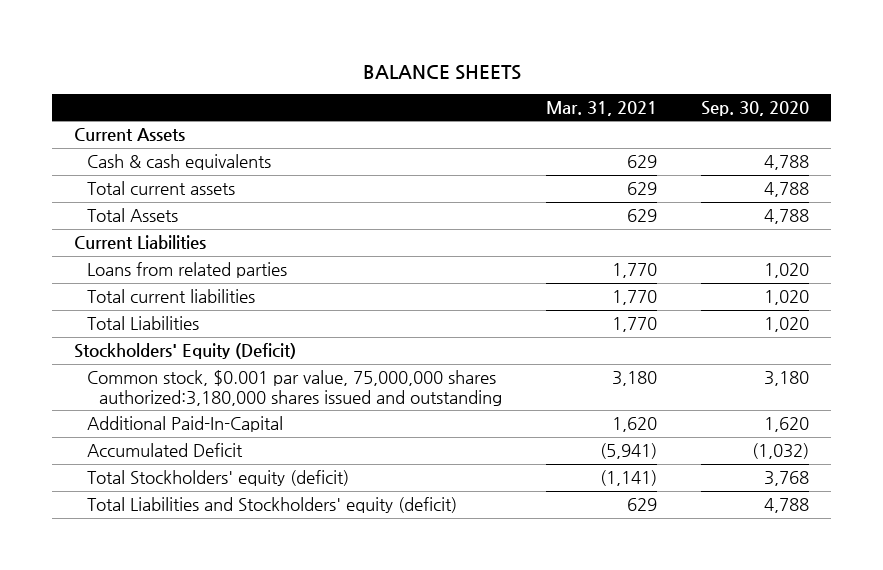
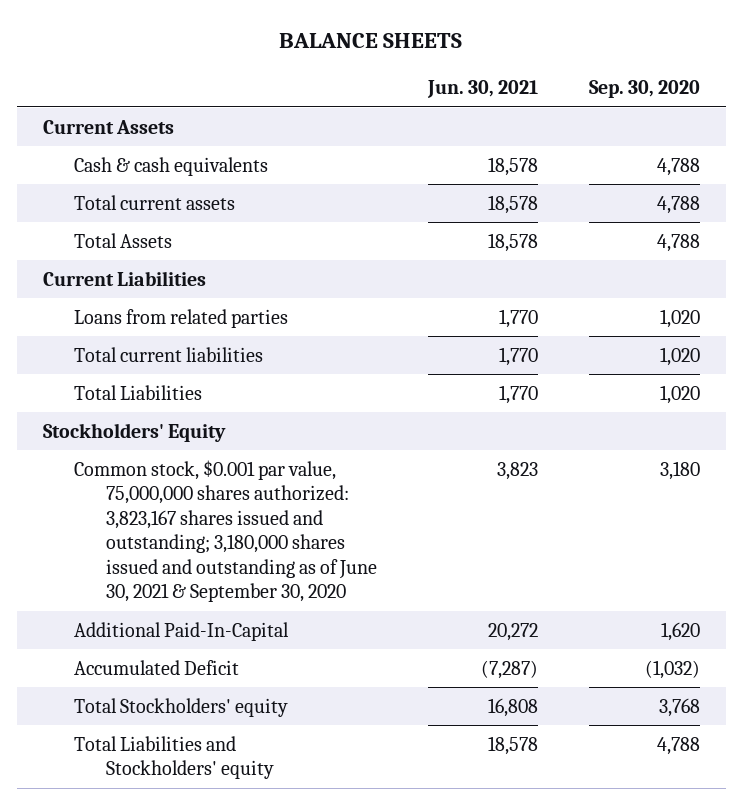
[546,100,658,116] Mar. 31, 2021 -> none
none -> [427,80,539,99] Jun. 30, 2021
[74,342,297,359] Stockholders' Equity (Deficit) -> [42,422,226,442] Stockholders' Equity
[86,369,503,406] Common stock, $0.001 par value, 75,000,000 shares authorized:3,180,000 shares issued and outstanding -> [74,459,378,603] Common stock, $0.001 par value, 75,000,000 shares authorized: 3,823,167 shares issued and outstanding; 3,180,000 shares issued and outstanding as of June 30, 2021 & September 30, 2020
[86,469,349,486] Total Stockholders' equity (deficit) -> [74,697,289,717] Total Stockholders' equity
[86,496,457,513] Total Liabilities and Stockholders' equity (deficit) -> [74,735,275,780] Total Liabilities and Stockholders' equity

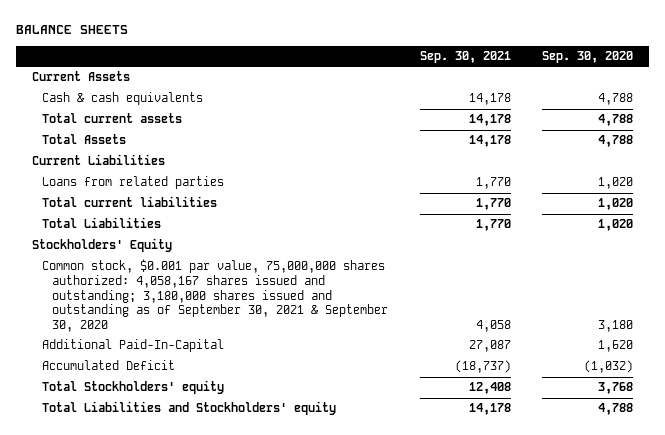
[427,80,539,99] Jun. 30, 2021 -> none
none -> [419,50,511,63] Sep. 30, 2021
[74,459,378,603] Common stock, $0.001 par value, 75,000,000 shares authorized: 3,823,167 shares issued and outstanding; 3,180,000 shares issued and outstanding as of June 30, 2021 & September 30, 2020 -> [42,259,389,333] Common stock, $0.001 par value, 75,000,000 shares authorized: 4,058,167 shares issued and outstanding; 3,180,000 shares issued and outstanding as of September 30, 2021 & September 30, 2020

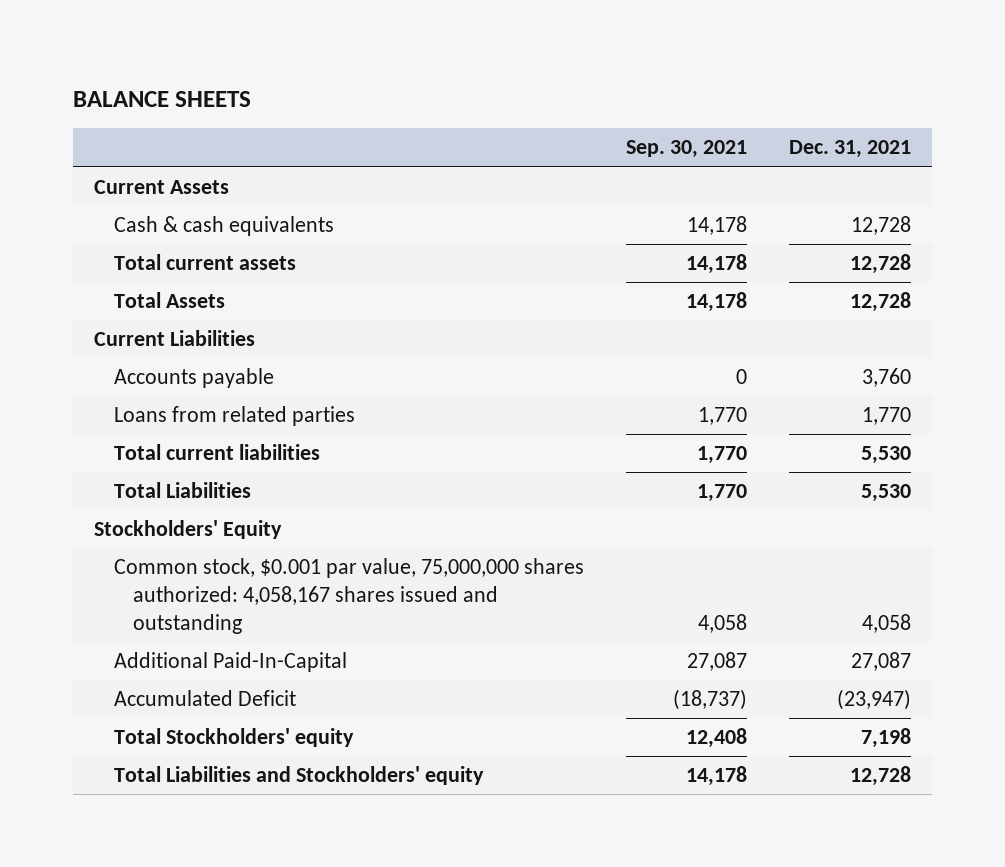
[542,50,634,63] Sep. 30, 2020 -> none
none -> [789,140,912,159] Dec. 31, 2021
none -> [113,368,274,389] Accounts payable
[42,259,389,333] Common stock, $0.001 par value, 75,000,000 shares authorized: 4,058,167 shares issued and outstanding; 3,180,000 shares issued and outstanding as of September 30, 2021 & September 30, 2020 -> [113,558,584,634] Common stock, $0.001 par value, 75,000,000 shares authorized: 4,058,167 shares issued and outstanding

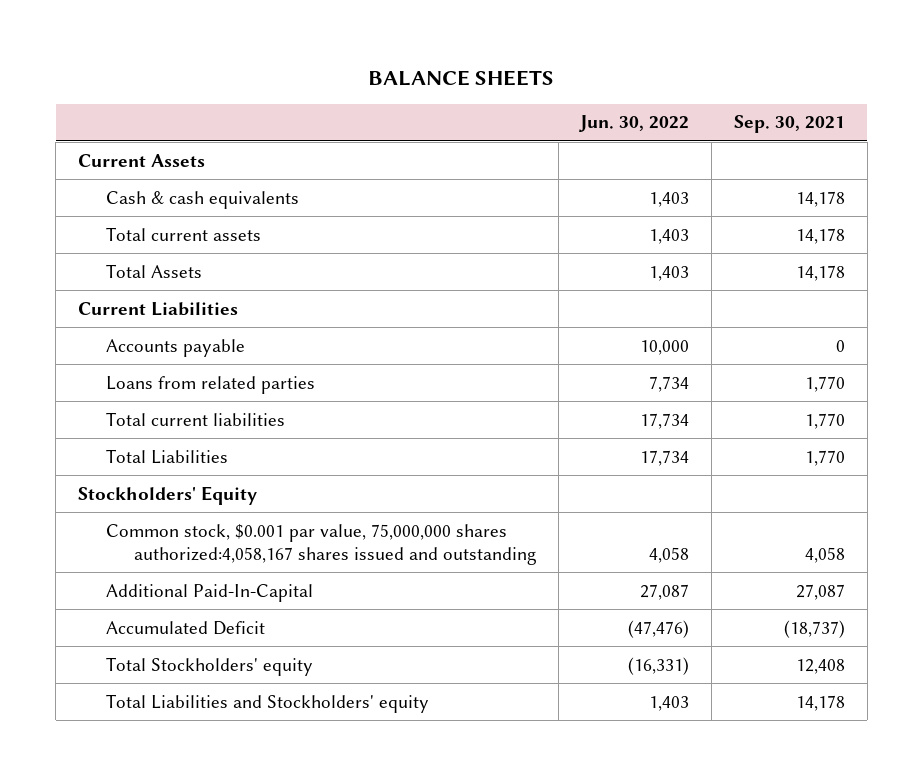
[789,140,912,159] Dec. 31, 2021 -> none
none -> [579,115,690,133] Jun. 30, 2022
[113,558,584,634] Common stock, $0.001 par value, 75,000,000 shares authorized: 4,058,167 shares issued and outstanding -> [105,523,537,565] Common stock, $0.001 par value, 75,000,000 shares authorized:4,058,167 shares issued and outstanding

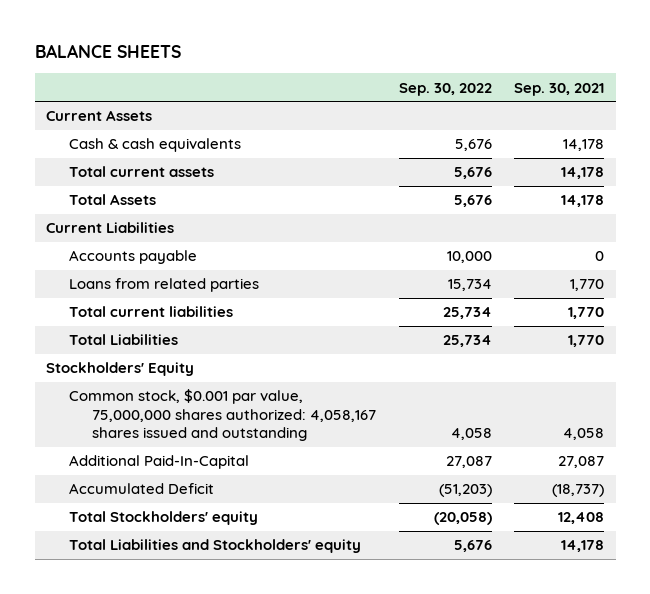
[579,115,690,133] Jun. 30, 2022 -> none
none -> [398,82,492,96] Sep. 30, 2022
[105,523,537,565] Common stock, $0.001 par value, 75,000,000 shares authorized:4,058,167 shares issued and outstanding -> [69,389,377,442] Common stock, $0.001 par value, 75,000,000 shares authorized: 4,058,167 shares issued and outstanding

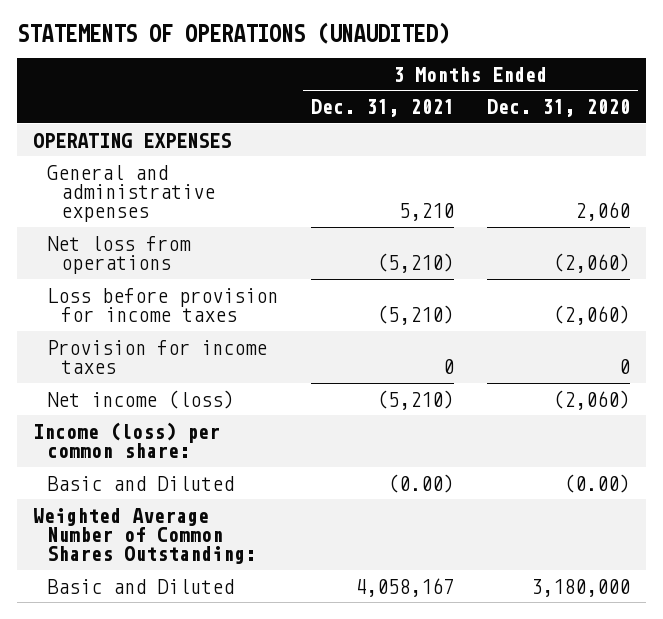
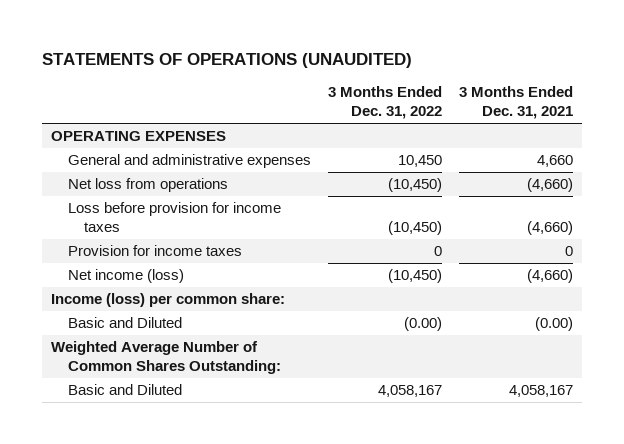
[486,98,630,117] Dec. 31, 2020 -> none
none -> [328,86,443,120] 3 Months Ended Dec. 31, 2022
[399,203,455,222] 5,210 -> [537,155,574,168] 4,660
[377,252,455,273] (5,210) -> [527,178,574,193] (4,660)
[377,304,455,325] (5,210) -> [527,221,574,236] (4,660)
[377,389,455,410] (5,210) -> [527,269,574,284] (4,660)

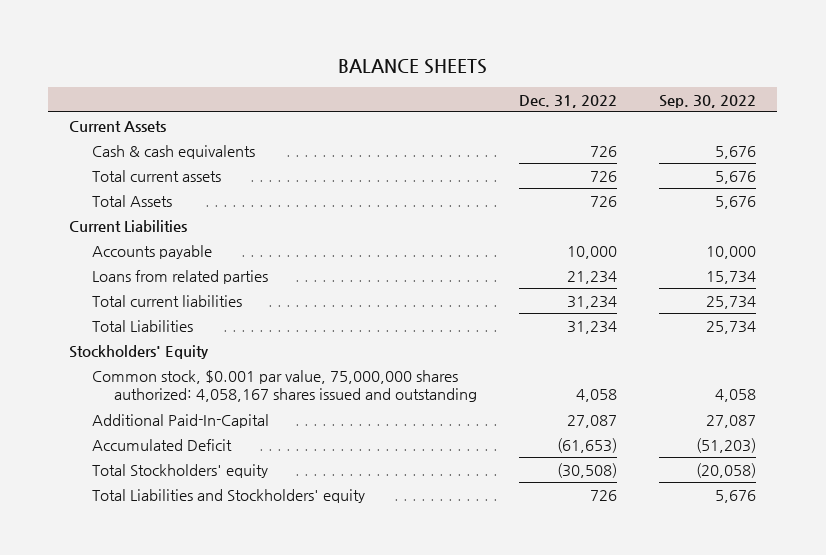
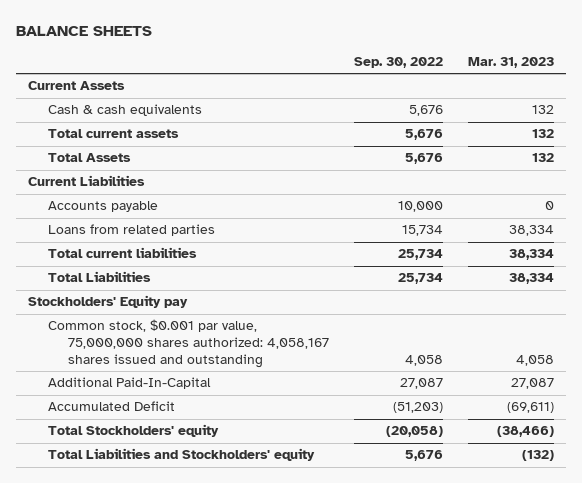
[519,94,618,108] Dec. 31, 2022 -> none
none -> [467,56,554,68] Mar. 31, 2023
[69,344,210,359] Stockholders' Equity -> [27,295,188,309] Stockholders' Equity pay

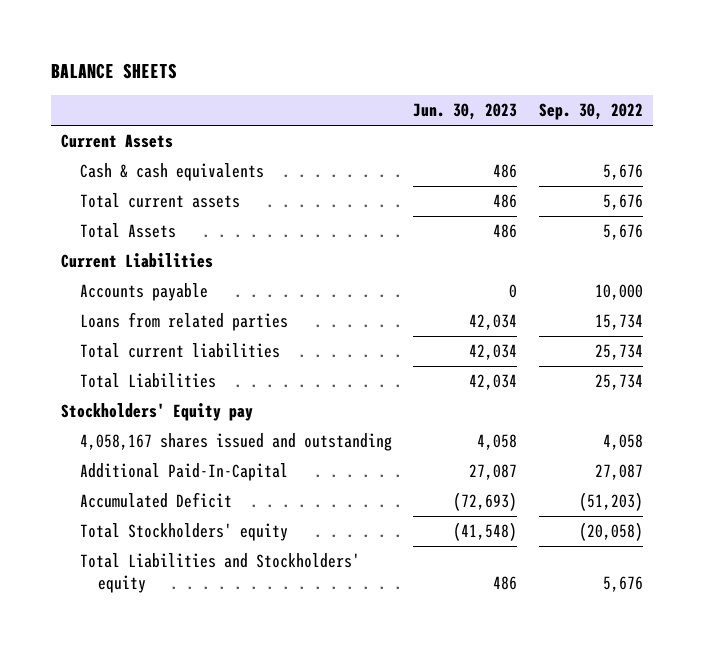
[467,56,554,68] Mar. 31, 2023 -> none
none -> [413,103,518,121] Jun. 30, 2023
[48,319,330,368] Common stock, $0.001 par value, 75,000,000 shares authorized: 4,058,167 shares issued and outstanding -> [79,433,392,452] 4,058,167 shares issued and outstanding

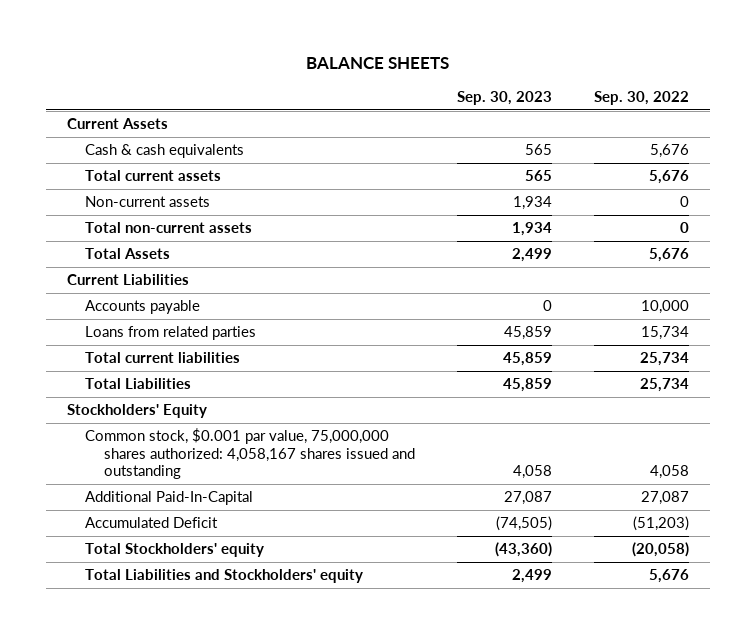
[413,103,518,121] Jun. 30, 2023 -> none
none -> [456,91,552,106] Sep. 30, 2023
none -> [85,196,211,208] Non-current assets
none -> [85,222,253,234] Total non-current assets
[61,403,254,422] Stockholders' Equity pay -> [66,404,207,419] Stockholders' Equity
[79,433,392,452] 4,058,167 shares issued and outstanding -> [85,428,416,480] Common stock, $0.001 par value, 75,000,000 shares authorized: 4,058,167 shares issued and outstanding

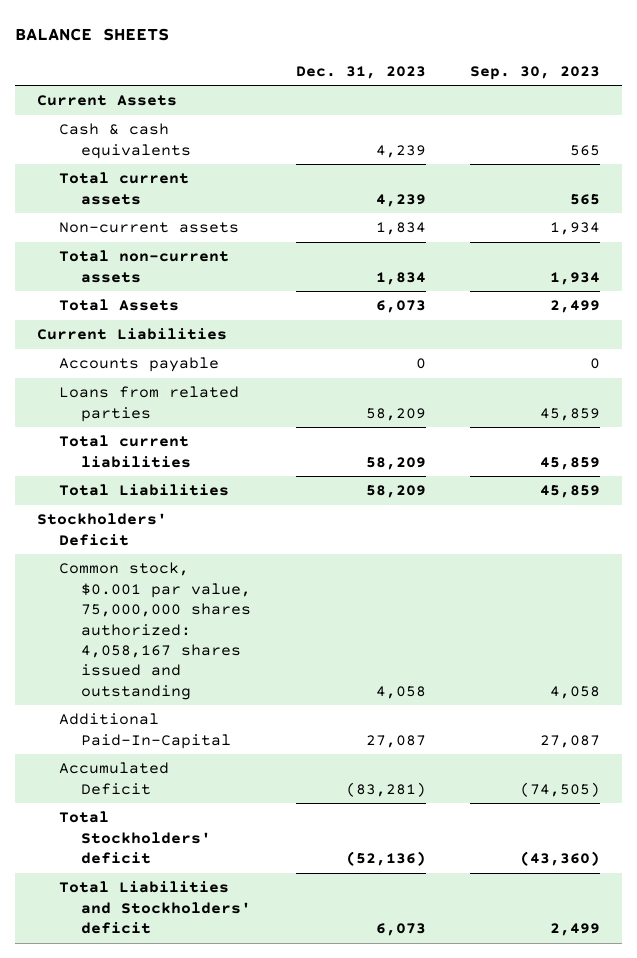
[593,91,689,106] Sep. 30, 2022 -> none
none -> [295,65,426,79] Dec. 31, 2023
[66,404,207,419] Stockholders' Equity -> [37,513,168,546] Stockholders' Deficit
[85,543,265,558] Total Stockholders' equity -> [59,811,212,865] Total Stockholders' deficit
[85,569,364,584] Total Liabilities and Stockholders' equity -> [59,881,252,935] Total Liabilities and Stockholders' deficit

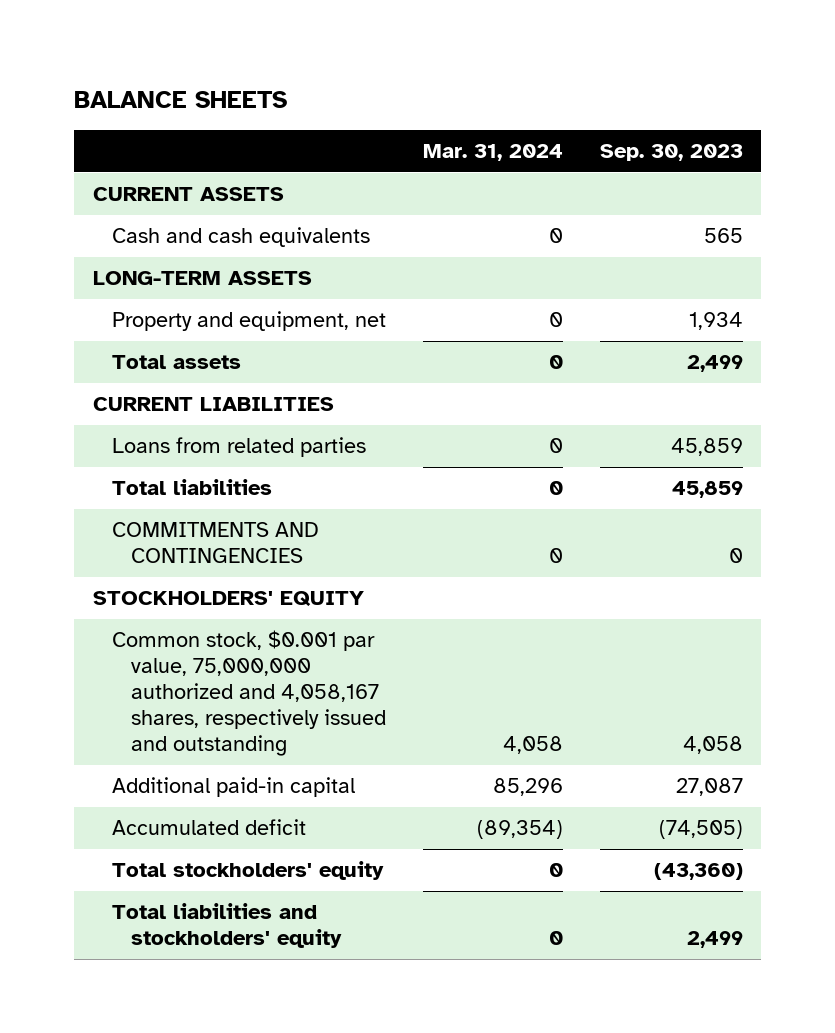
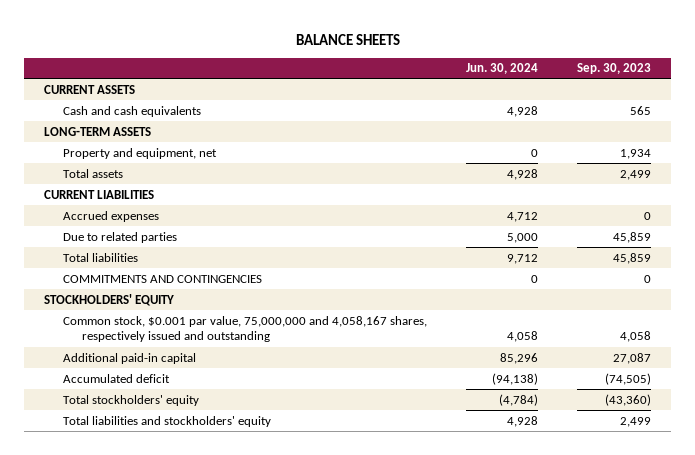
[422,144,563,162] Mar. 31, 2024 -> none
none -> [466,63,539,75] Jun. 30, 2024
none -> [62,210,159,222] Accrued expenses
[111,437,366,458] Loans from related parties -> [62,231,177,243] Due to related parties
[111,630,387,757] Common stock, $0.001 par value, 75,000,000 authorized and 4,058,167 shares, respectively issued and outstanding -> [62,315,427,343] Common stock, $0.001 par value, 75,000,000 and 4,058,167 shares, respectively issued and outstanding

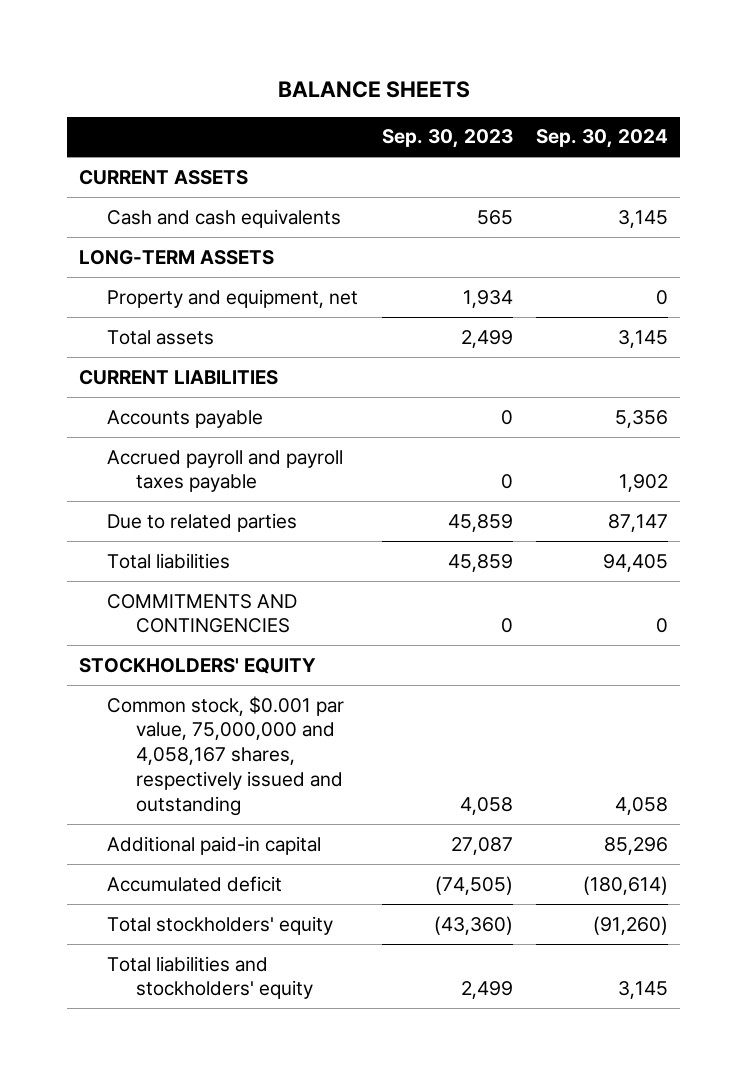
[466,63,539,75] Jun. 30, 2024 -> none
none -> [536,129,669,149] Sep. 30, 2024
[62,210,159,222] Accrued expenses -> none
none -> [107,409,264,428] Accounts payable
none -> [107,449,344,493] Accrued payroll and payroll taxes payable

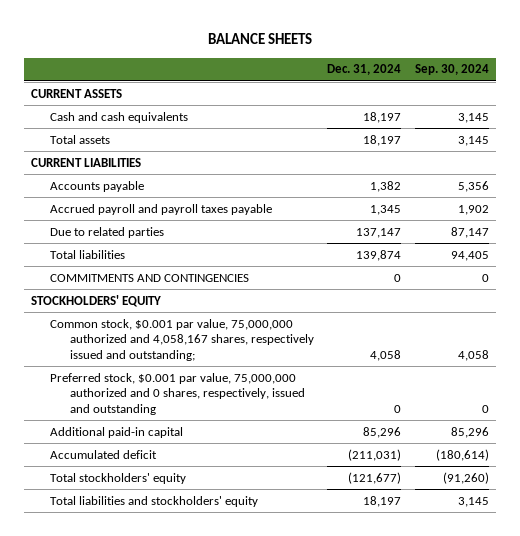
[381,129,513,149] Sep. 30, 2023 -> none
none -> [327,64,402,76] Dec. 31, 2024
[79,249,275,265] LONG-TERM ASSETS -> none
[107,288,359,308] Property and equipment, net -> none
[107,695,345,816] Common stock, $0.001 par value, 75,000,000 and 4,058,167 shares, respectively issued and outstanding -> [50,318,314,361] Common stock, $0.001 par value, 75,000,000 authorized and 4,058,167 shares, respectively issued and outstanding;
none -> [50,372,305,415] Preferred stock, $0.001 par value, 75,000,000 authorized and 0 shares, respectively, issued and outstanding

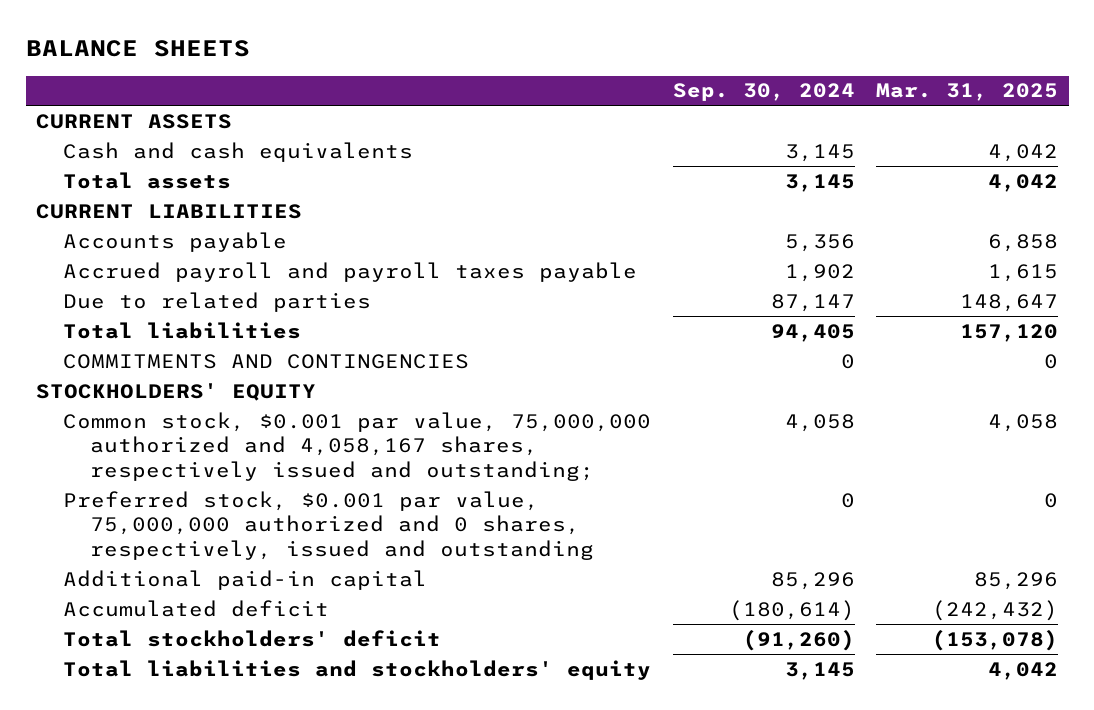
[327,64,402,76] Dec. 31, 2024 -> none
none -> [876,83,1059,102] Mar. 31, 2025
[50,472,187,484] Total stockholders' equity -> [63,629,442,647] Total stockholders' deficit

